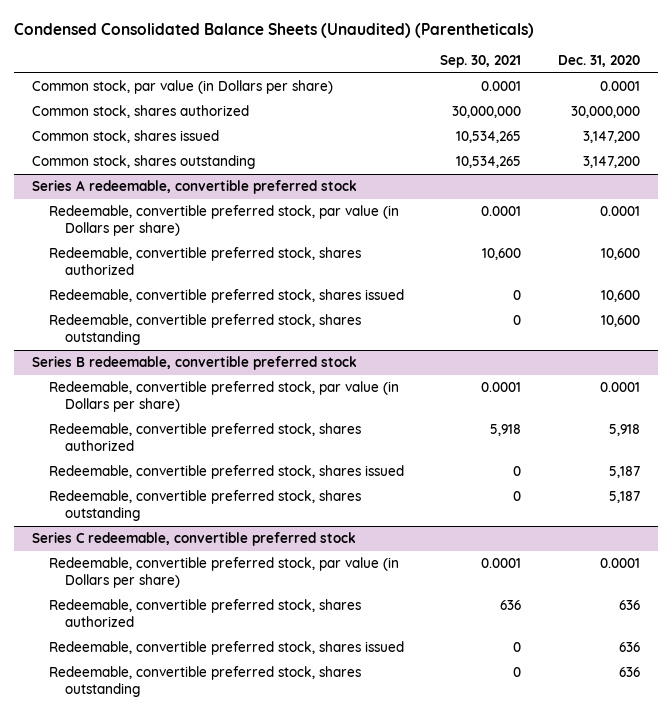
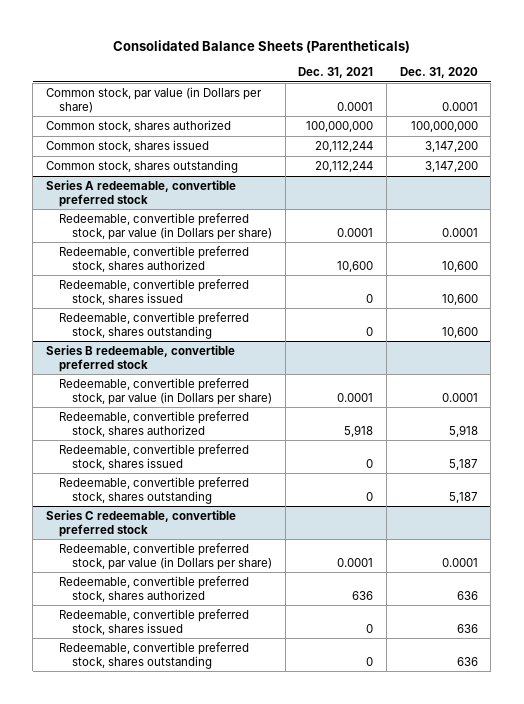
[13,22,534,38] Condensed Consolidated Balance Sheets (Unaudited) (Parentheticals) -> [112,39,410,53] Consolidated Balance Sheets (Parentheticals)
[440,55,522,69] Sep. 30, 2021 -> none
none -> [298,66,374,78] Dec. 31, 2021
[571,106,641,119] 30,000,000 -> [410,120,478,132] 100,000,000

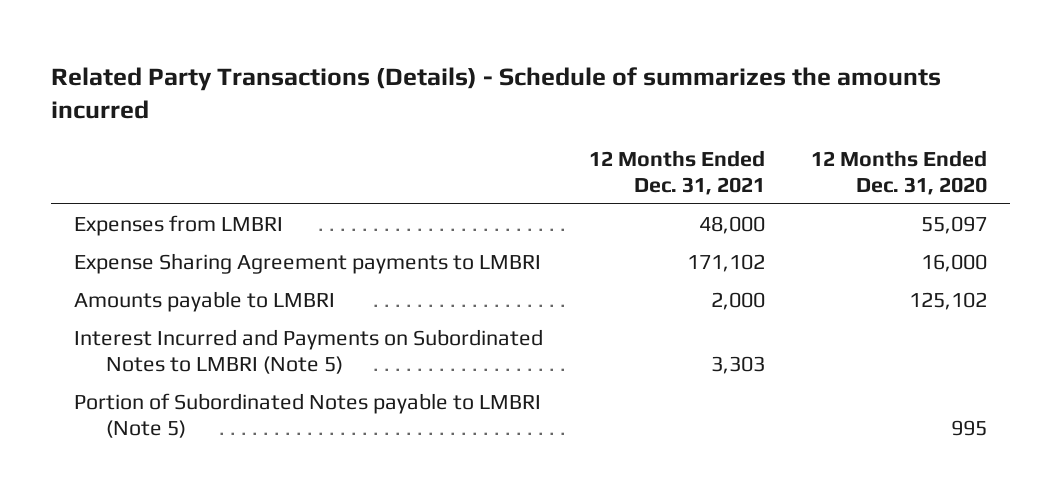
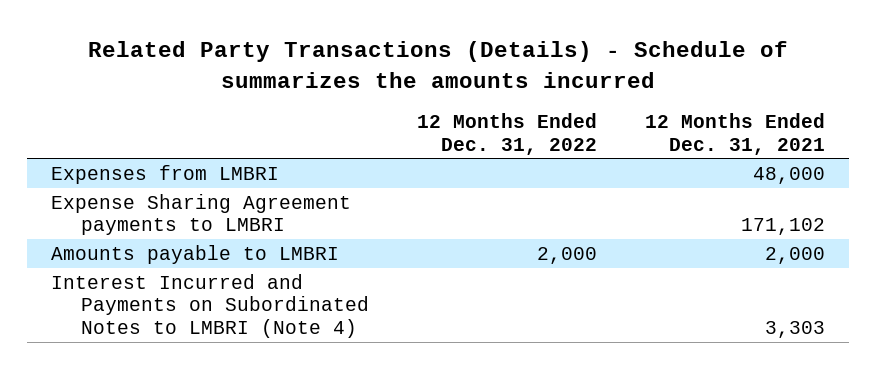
[811,150,988,195] 12 Months Ended Dec. 31, 2020 -> none
none -> [417,112,598,155] 12 Months Ended Dec. 31, 2022
[74,393,542,438] Portion of Subordinated Notes payable to LMBRI (Note 5) -> none
[74,329,544,374] Interest Incurred and Payments on Subordinated Notes to LMBRI (Note 5) -> [50,273,370,338] Interest Incurred and Payments on Subordinated Notes to LMBRI (Note 4)

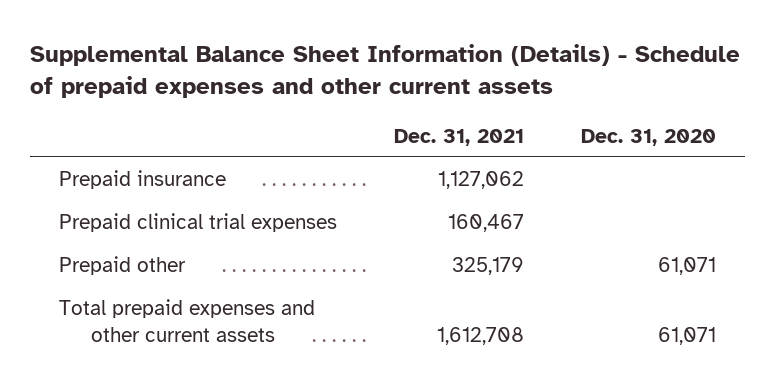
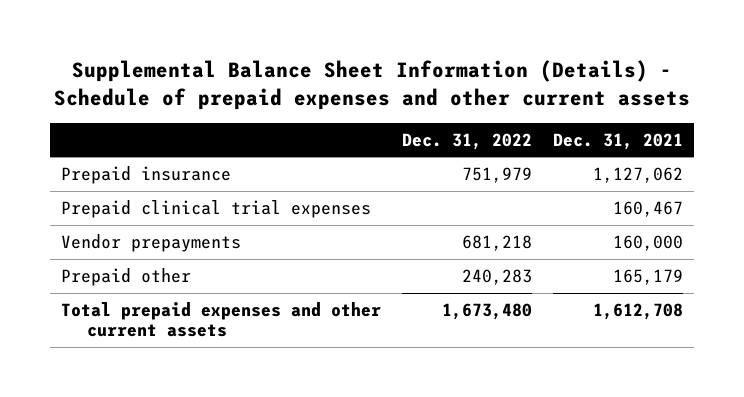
[581,128,717,146] Dec. 31, 2020 -> none
none -> [401,132,532,150] Dec. 31, 2022
none -> [60,234,241,253] Vendor prepayments
[452,257,525,276] 325,179 -> [613,269,684,286] 165,179

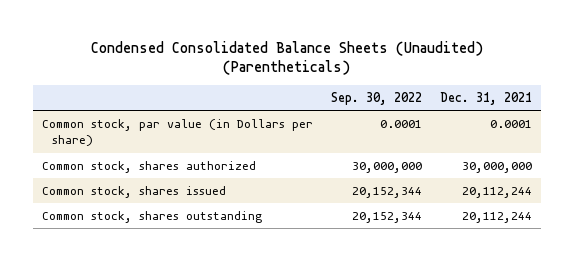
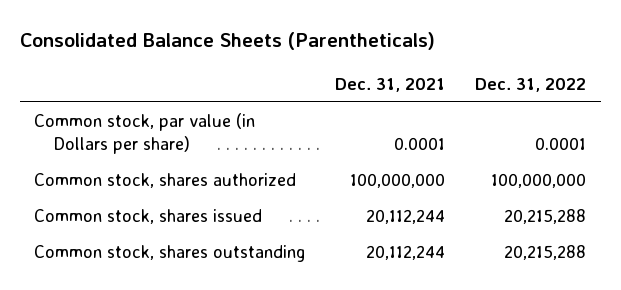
[91,40,484,76] Condensed Consolidated Balance Sheets (Unaudited) (Parentheticals) -> [19,32,435,51] Consolidated Balance Sheets (Parentheticals)
[331,92,423,106] Sep. 30, 2022 -> none
none -> [475,77,587,92] Dec. 31, 2022
[462,162,533,174] 30,000,000 -> [350,173,446,189] 100,000,000

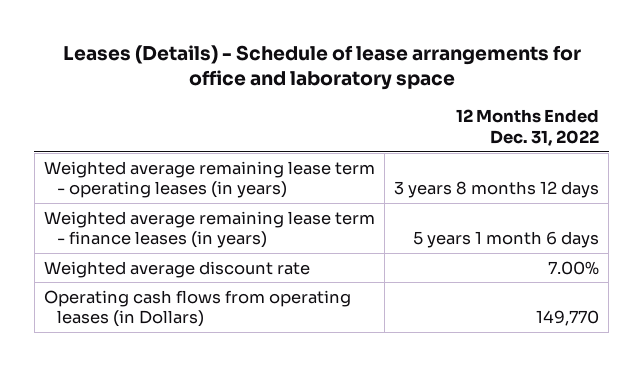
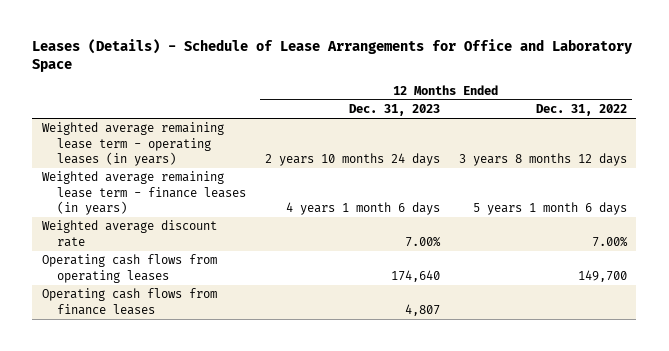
[62,44,581,91] Leases (Details) - Schedule of lease arrangements for office and laboratory space -> [32,38,633,73] Leases (Details) - Schedule of Lease Arrangements for Office and Laboratory Space
none -> [348,104,440,117] Dec. 31, 2023
[43,289,351,328] Operating cash flows from operating leases (in Dollars) -> [41,254,217,283] Operating cash flows from operating leases
[536,310,600,327] 149,770 -> [577,269,627,282] 149,700
none -> [41,288,217,315] Operating cash flows from finance leases

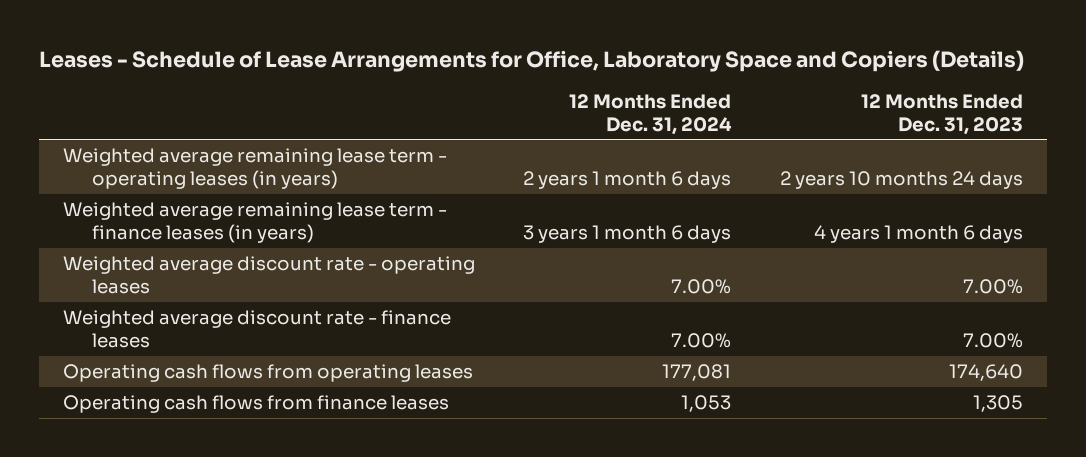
[32,38,633,73] Leases (Details) - Schedule of Lease Arrangements for Office and Laboratory Space -> [39,50,1025,73] Leases - Schedule of Lease Arrangements for Office, Laboratory Space and Copiers (Details)
[535,104,627,117] Dec. 31, 2022 -> none
none -> [569,93,733,135] 12 Months Ended Dec. 31, 2024
[41,220,217,247] Weighted average discount rate -> [63,256,476,294] Weighted average discount rate - operating leases
none -> [63,310,452,348] Weighted average discount rate - finance leases
[404,303,440,316] 4,807 -> [972,395,1023,413] 1,305

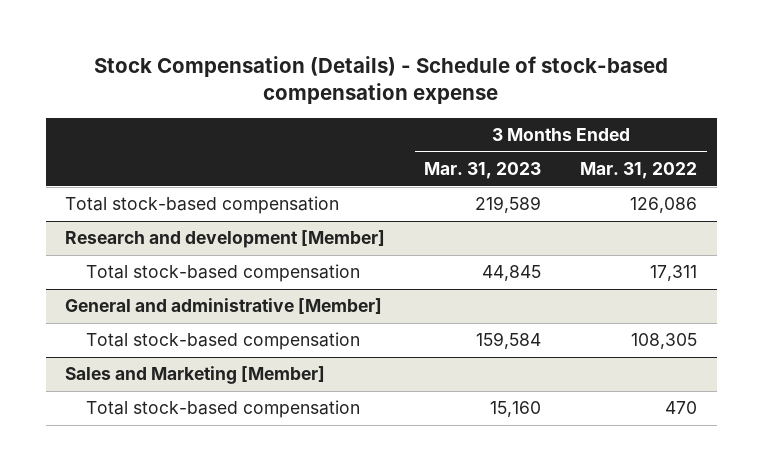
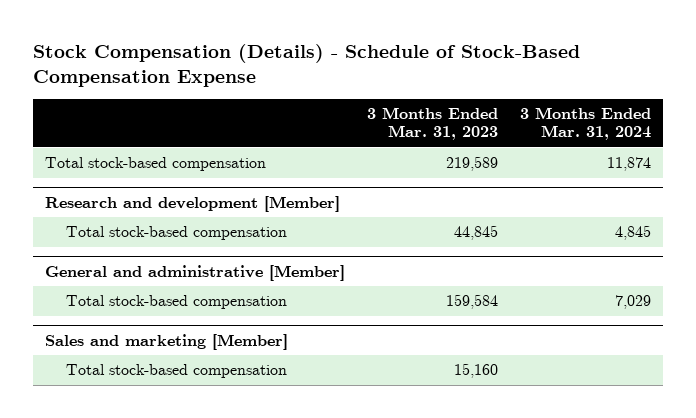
[94,56,669,105] Stock Compensation (Details) - Schedule of stock-based compensation expense -> [33,44,581,87] Stock Compensation (Details) - Schedule of Stock-Based Compensation Expense
[580,162,698,180] Mar. 31, 2022 -> none
none -> [520,106,652,141] 3 Months Ended Mar. 31, 2024
[65,366,326,385] Sales and Marketing [Member] -> [44,333,288,350] Sales and marketing [Member]

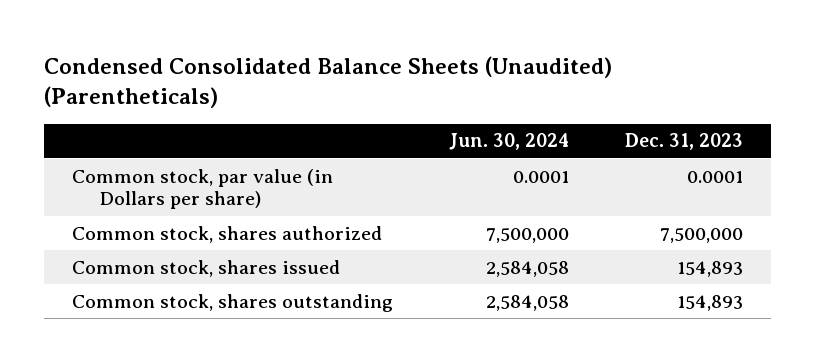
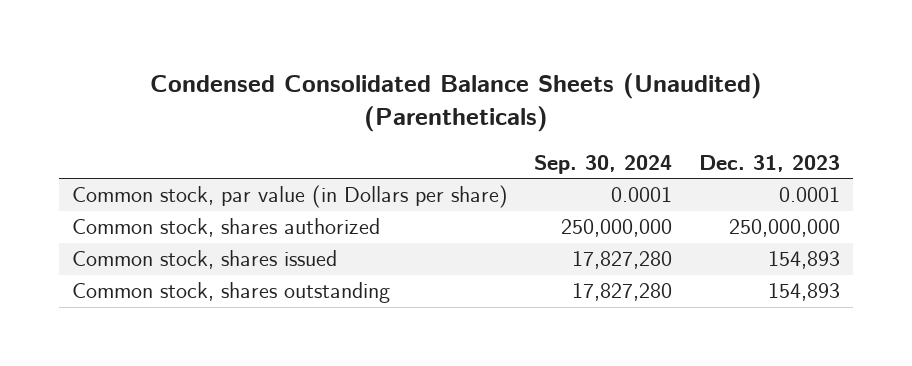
[448,133,569,151] Jun. 30, 2024 -> none
none -> [534,154,673,174] Sep. 30, 2024
[659,227,743,243] 7,500,000 -> [728,219,840,238] 250,000,000

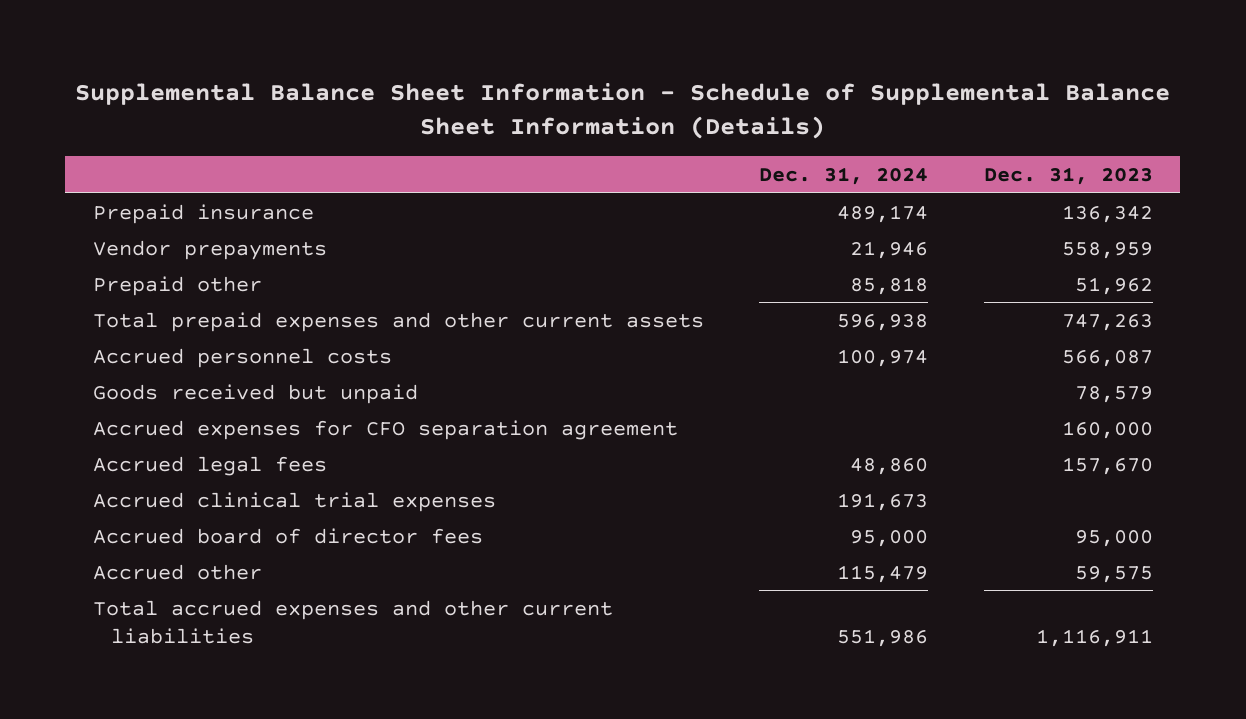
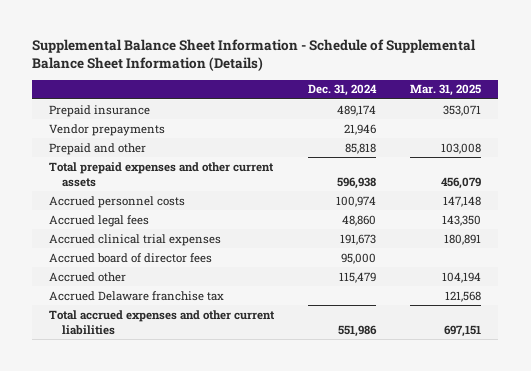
[983,166,1153,185] Dec. 31, 2023 -> none
none -> [410,84,482,97] Mar. 31, 2025
[93,275,263,296] Prepaid other -> [49,142,147,155] Prepaid and other
[93,383,419,404] Goods received but unpaid -> none
[93,419,679,440] Accrued expenses for CFO separation agreement -> none
none -> [49,290,225,301] Accrued Delaware franchise tax

